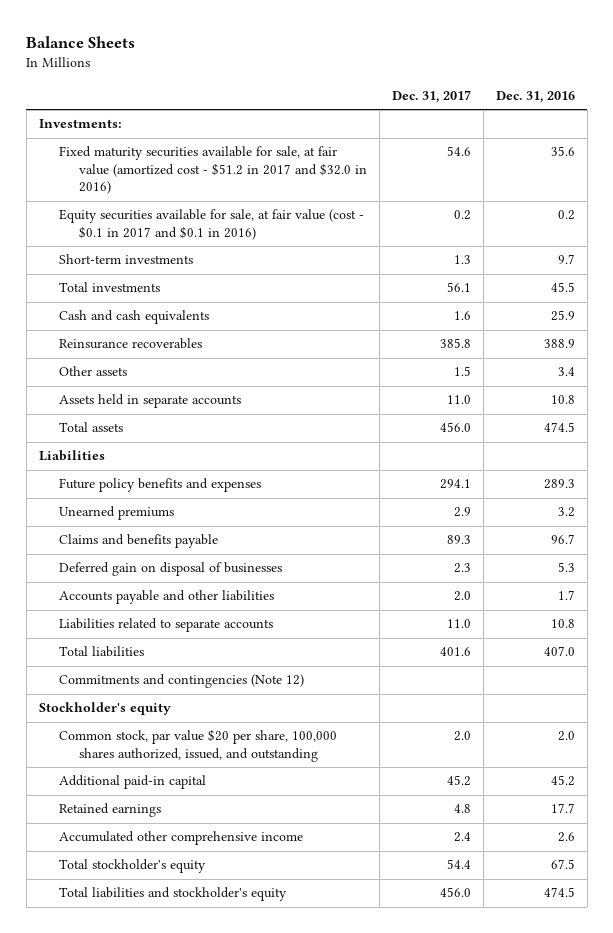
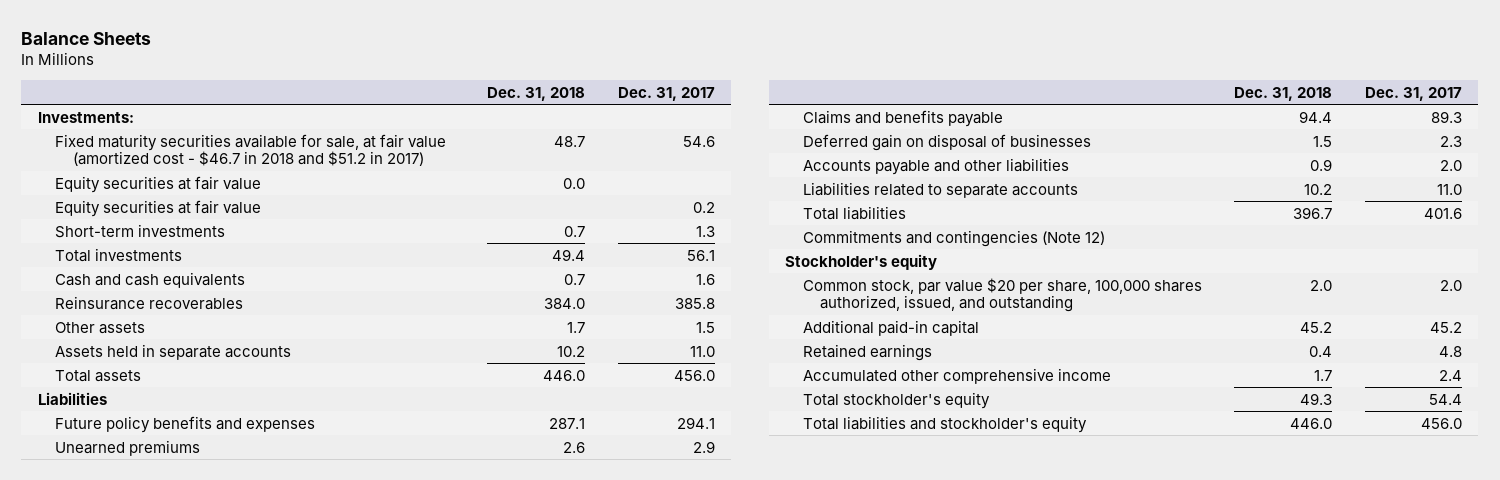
[495,91,575,104] Dec. 31, 2016 -> none
none -> [487,86,586,101] Dec. 31, 2018
[58,146,368,195] Fixed maturity securities available for sale, at fair value (amortized cost - $51.2 in 2017 and $32.0 in 2016) -> [55,133,447,167] Fixed maturity securities available for sale, at fair value (amortized cost - $46.7 in 2018 and $51.2 in 2017)
none -> [55,175,262,193] Equity securities at fair value
[58,209,364,240] Equity securities available for sale, at fair value (cost - $0.1 in 2017 and $0.1 in 2016) -> [55,199,262,217] Equity securities at fair value

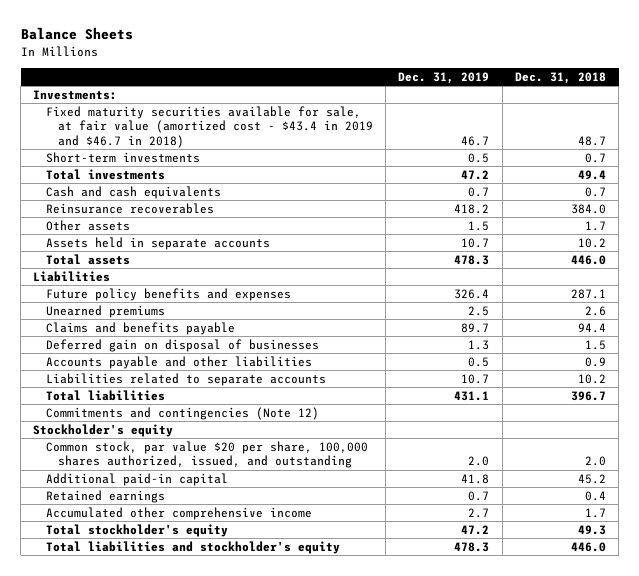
[617,86,715,101] Dec. 31, 2017 -> none
none -> [398,72,490,85] Dec. 31, 2019
[55,175,262,193] Equity securities at fair value -> none
[55,199,262,217] Equity securities at fair value -> none
[55,133,447,167] Fixed maturity securities available for sale, at fair value (amortized cost - $46.7 in 2018 and $51.2 in 2017) -> [45,105,373,148] Fixed maturity securities available for sale, at fair value (amortized cost - $43.4 in 2019 and $46.7 in 2018)

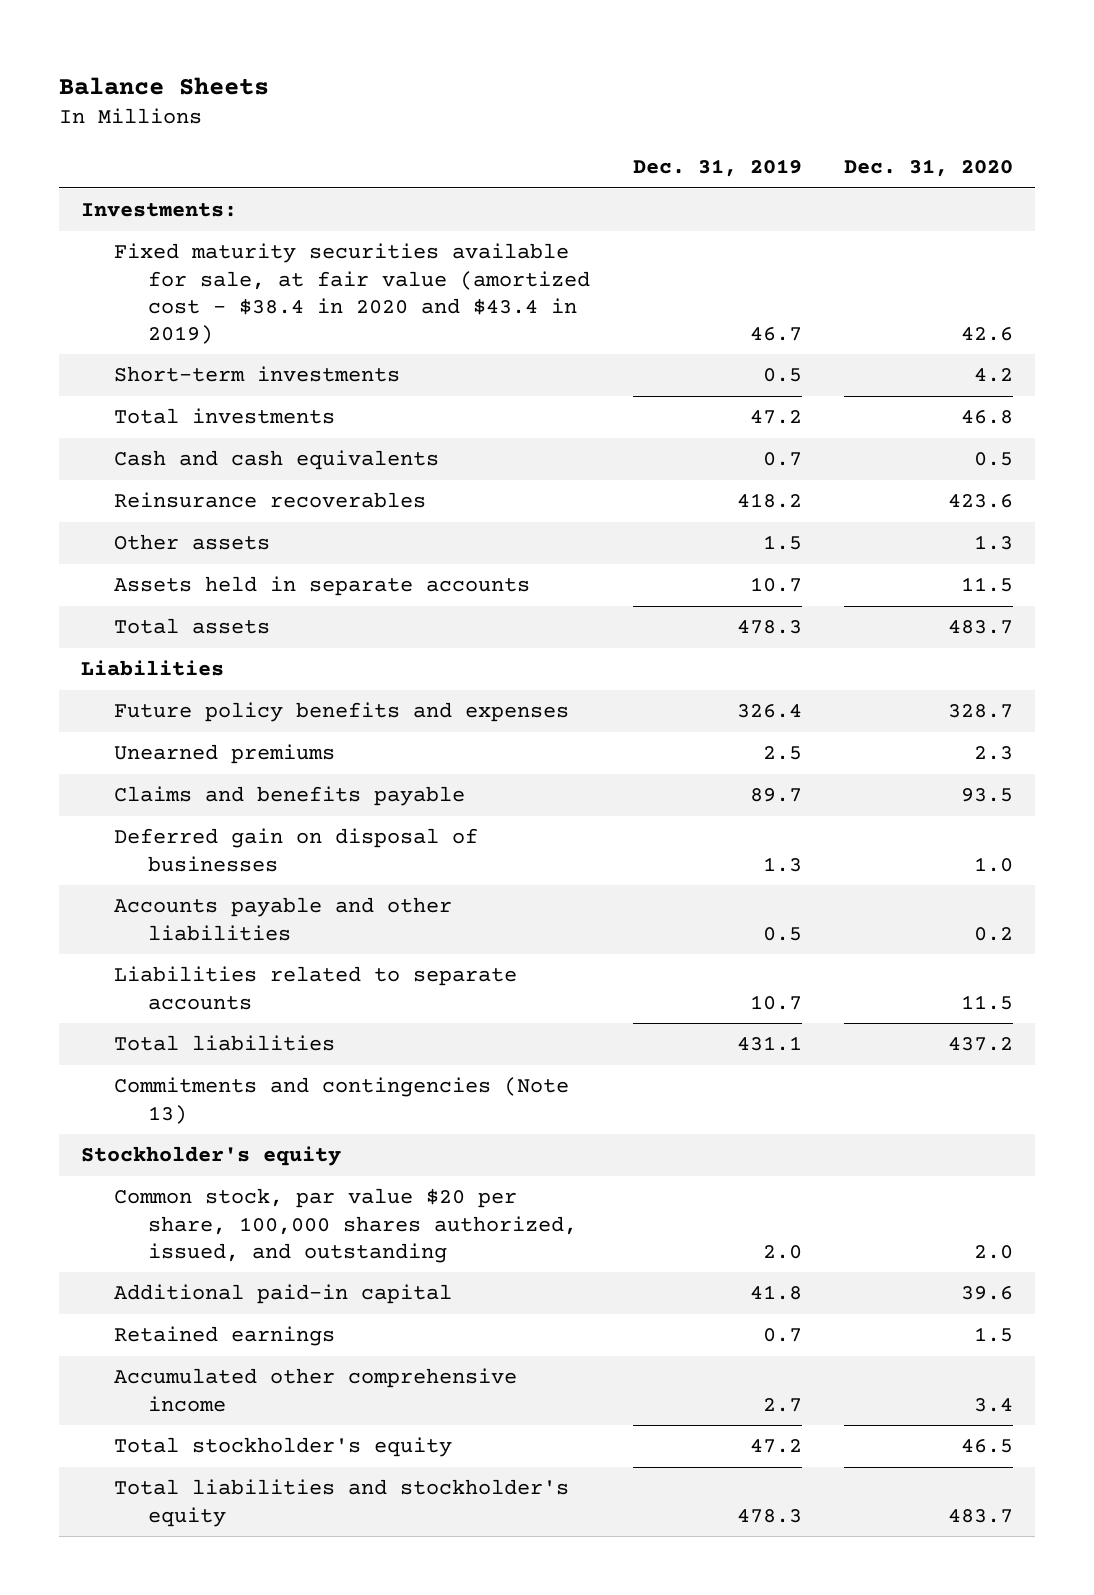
[515,72,607,85] Dec. 31, 2018 -> none
none -> [844,159,1014,178] Dec. 31, 2020
[45,105,373,148] Fixed maturity securities available for sale, at fair value (amortized cost - $43.4 in 2019 and $46.7 in 2018) -> [114,243,590,344] Fixed maturity securities available for sale, at fair value (amortized cost - $38.4 in 2020 and $43.4 in 2019)
[45,406,319,420] Commitments and contingencies (Note 12) -> [114,1077,570,1124] Commitments and contingencies (Note 13)

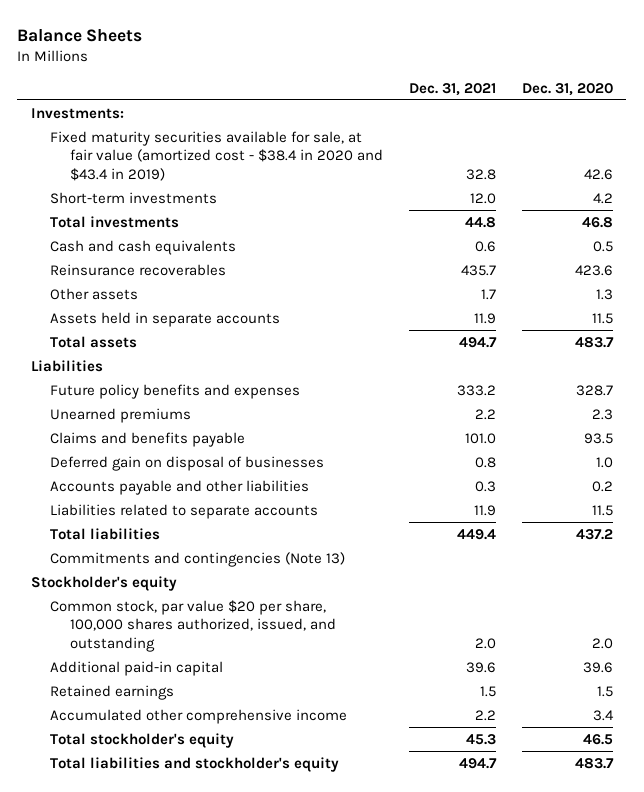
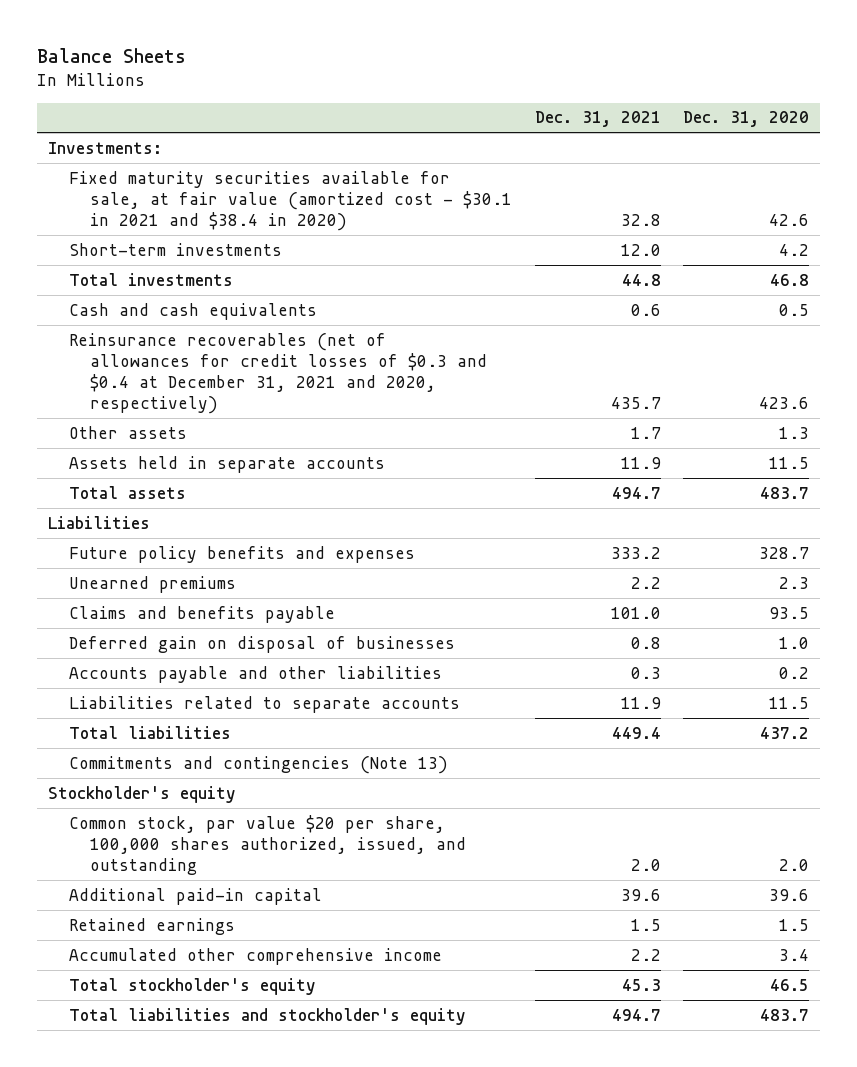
[50,130,383,182] Fixed maturity securities available for sale, at fair value (amortized cost - $38.4 in 2020 and $43.4 in 2019) -> [69,170,513,231] Fixed maturity securities available for sale, at fair value (amortized cost - $30.1 in 2021 and $38.4 in 2020)
[50,263,227,276] Reinsurance recoverables -> [69,332,488,414] Reinsurance recoverables (net of allowances for credit losses of $0.3 and $0.4 at December 31, 2021 and 2020, respectively)

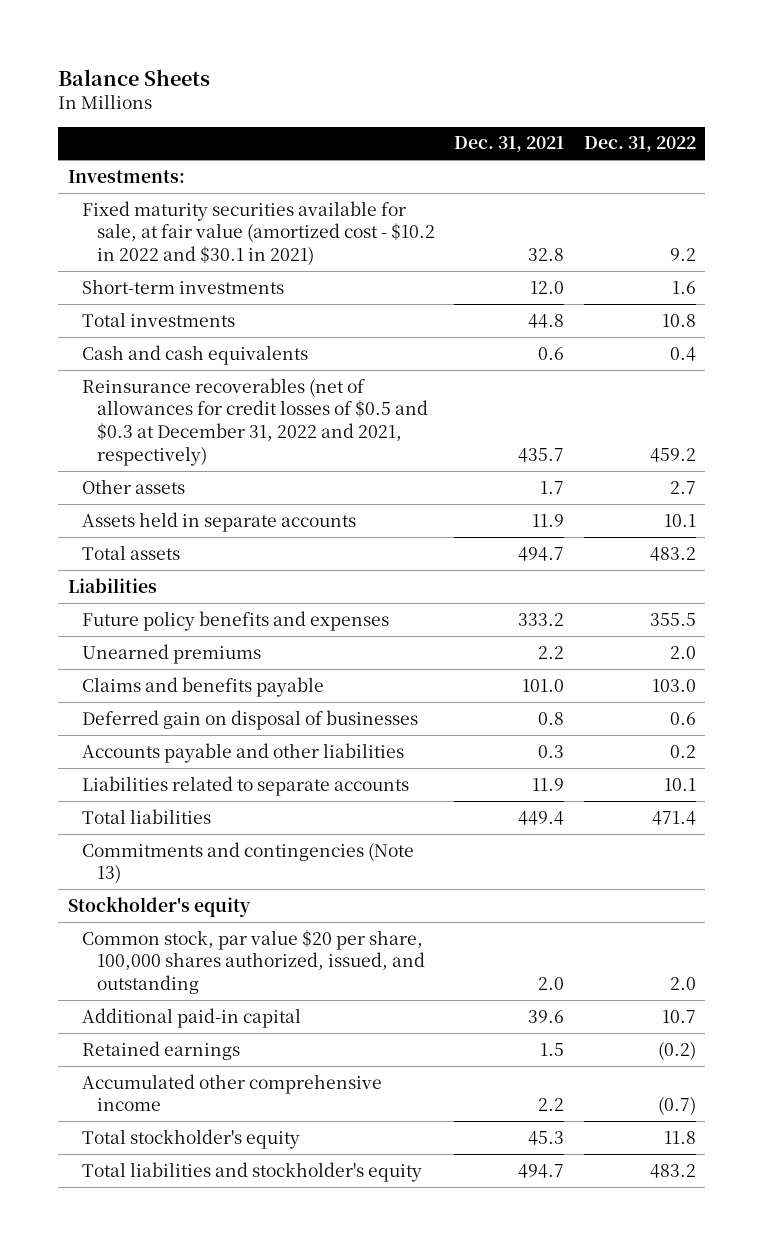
[683,111,810,128] Dec. 31, 2020 -> none
none -> [583,136,696,153] Dec. 31, 2022
[69,170,513,231] Fixed maturity securities available for sale, at fair value (amortized cost - $30.1 in 2021 and $38.4 in 2020) -> [82,200,435,266] Fixed maturity securities available for sale, at fair value (amortized cost - $10.2 in 2022 and $30.1 in 2021)
[69,332,488,414] Reinsurance recoverables (net of allowances for credit losses of $0.3 and $0.4 at December 31, 2021 and 2020, respectively) -> [82,377,428,466] Reinsurance recoverables (net of allowances for credit losses of $0.5 and $0.3 at December 31, 2022 and 2021, respectively)

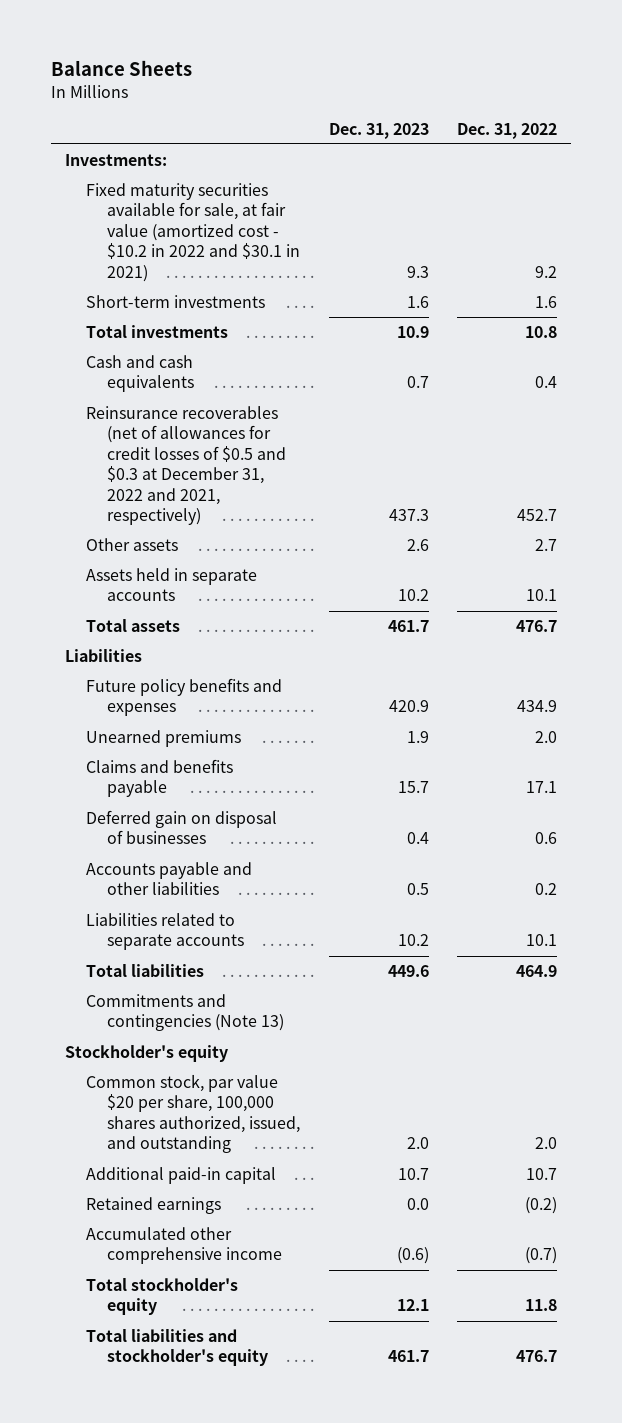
[454,136,565,153] Dec. 31, 2021 -> none
none -> [328,122,429,139] Dec. 31, 2023
[649,447,696,462] 459.2 -> [517,509,558,522] 452.7
[649,546,696,561] 483.2 -> [516,619,558,632] 476.7
[649,612,696,626] 355.5 -> [517,700,558,713] 434.9
[651,678,696,692] 103.0 -> [526,781,558,794] 17.1
[651,810,696,825] 471.4 -> [516,964,558,977] 464.9
[649,1163,696,1178] 483.2 -> [516,1350,558,1363] 476.7

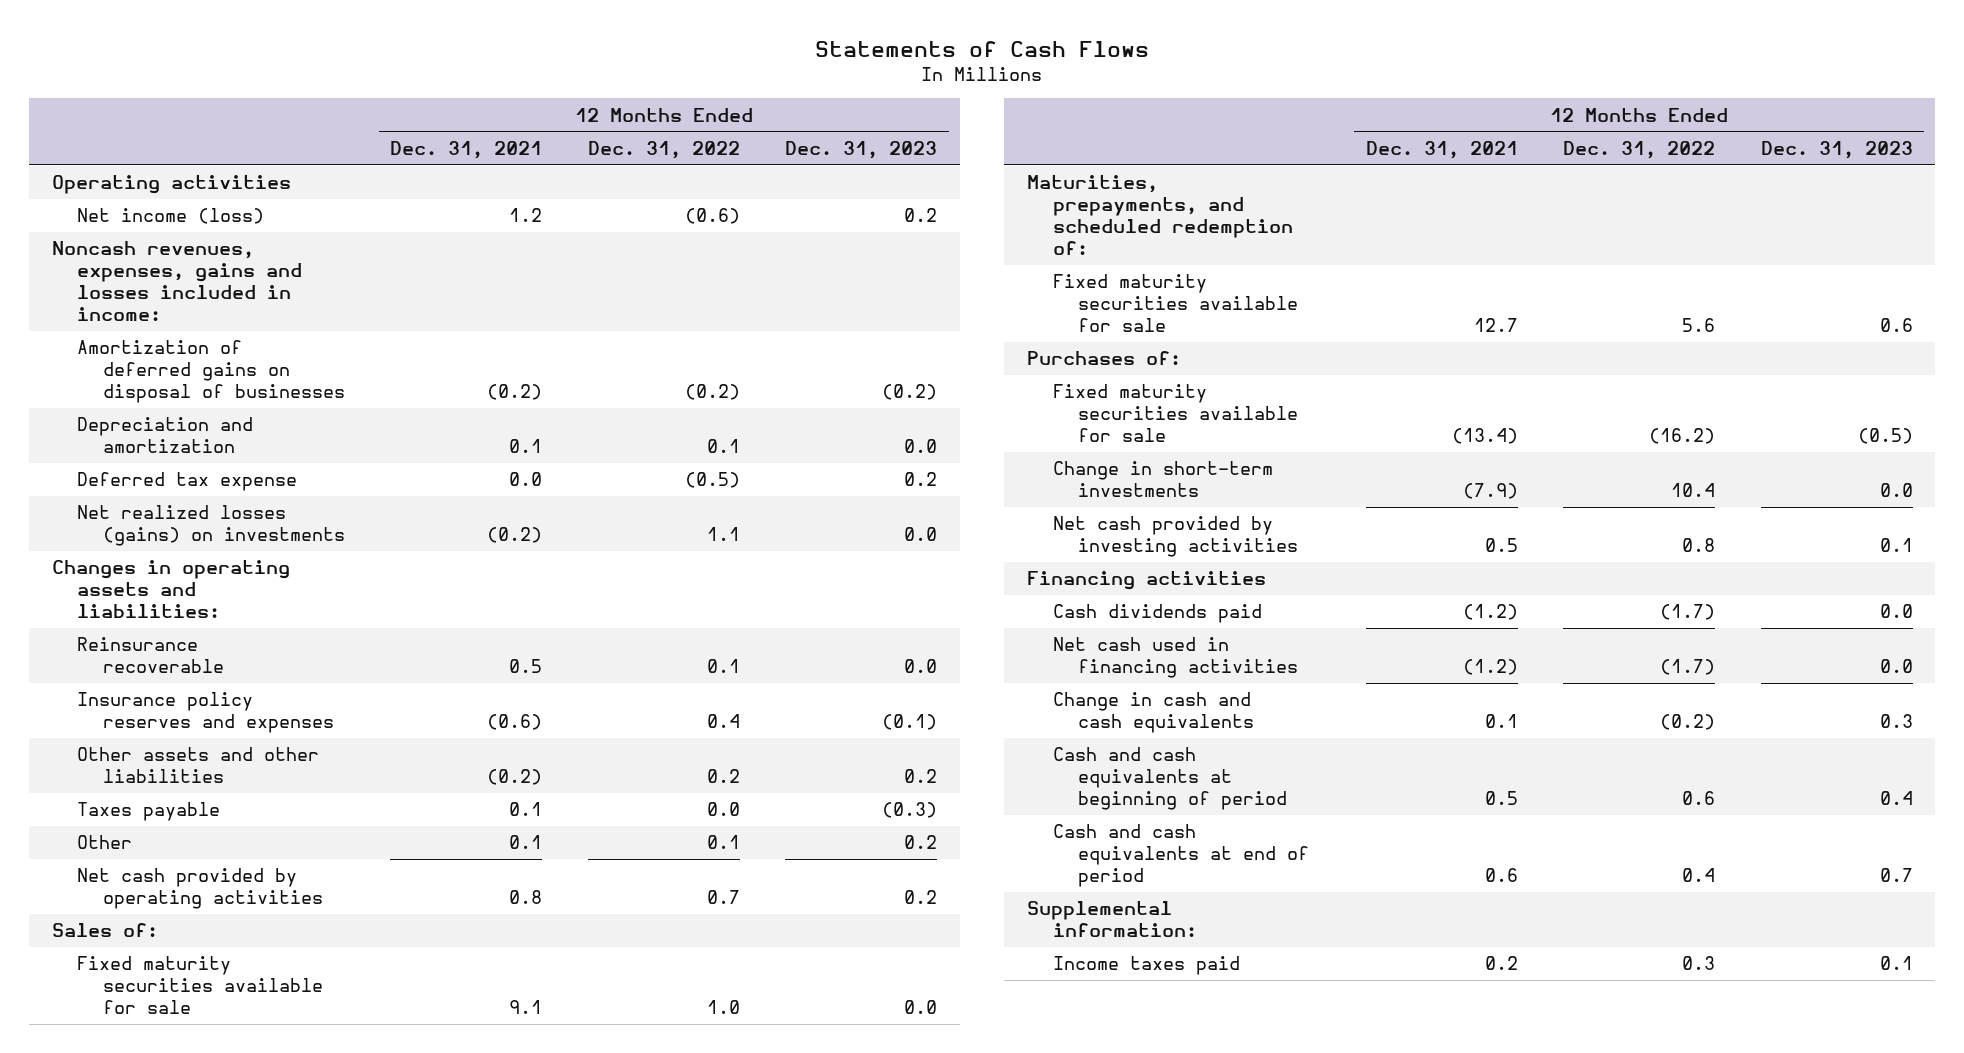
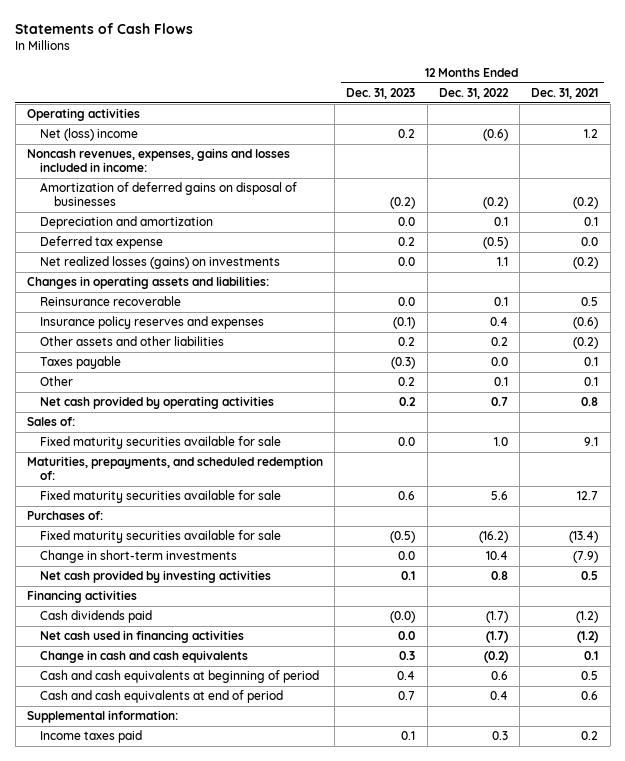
[77,208,265,225] Net income (loss) -> [40,128,139,142] Net (loss) income
[1879,604,1913,619] 0.0 -> [390,611,416,624] (0.0)

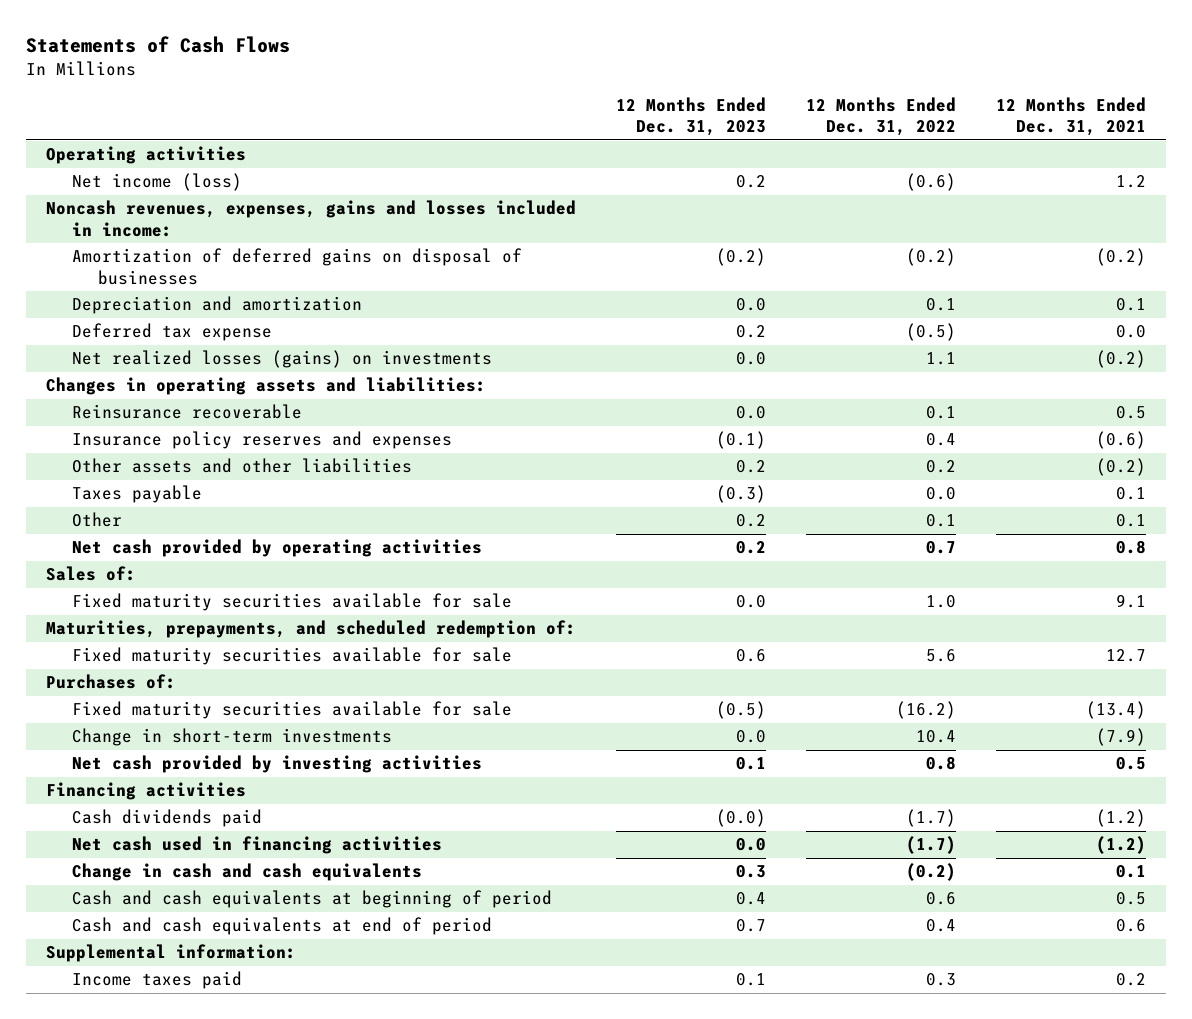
[40,128,139,142] Net (loss) income -> [71,173,242,192] Net income (loss)

